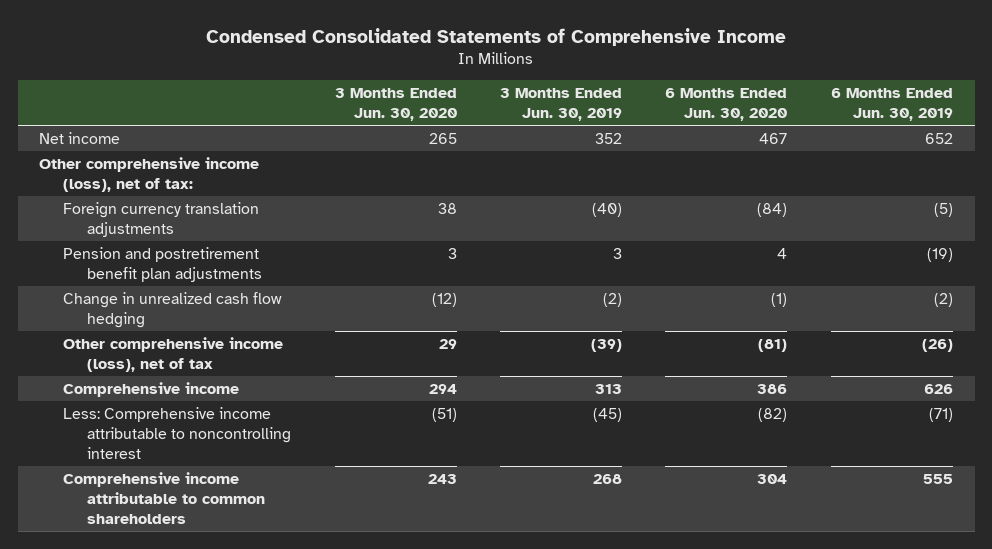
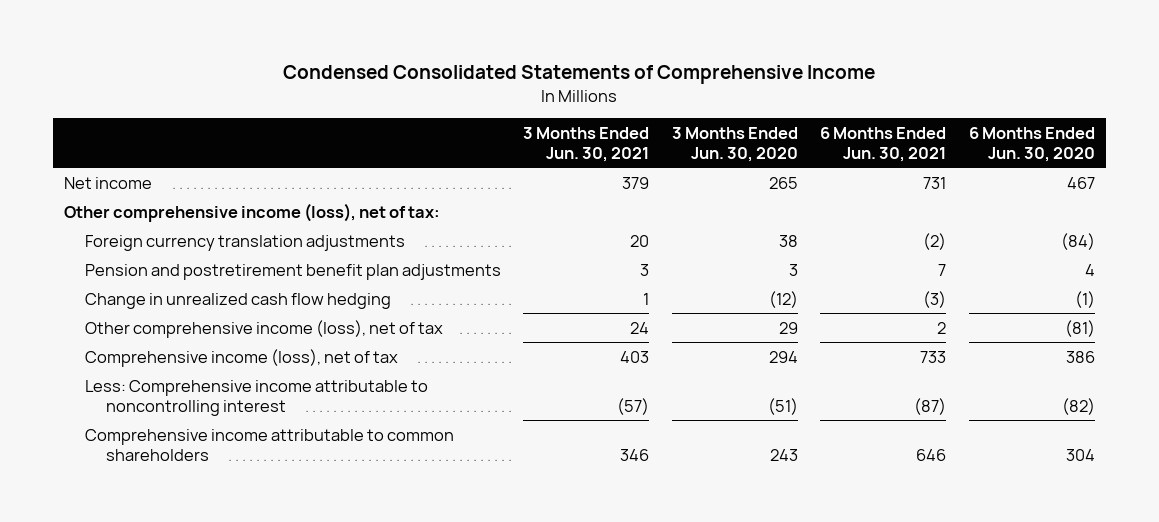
[500,88,623,122] 3 Months Ended Jun. 30, 2019 -> none
[830,88,953,122] 6 Months Ended Jun. 30, 2019 -> none
none -> [523,126,650,162] 3 Months Ended Jun. 30, 2021
none -> [820,126,947,162] 6 Months Ended Jun. 30, 2021
[63,381,240,397] Comprehensive income -> [85,348,399,367] Comprehensive income (loss), net of tax

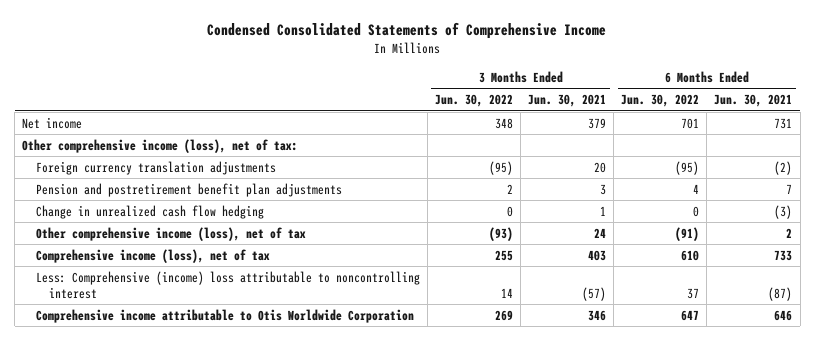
[671,126,798,162] 3 Months Ended Jun. 30, 2020 -> none
[968,126,1095,162] 6 Months Ended Jun. 30, 2020 -> none
none -> [434,94,513,108] Jun. 30, 2022
none -> [621,94,700,108] Jun. 30, 2022
[85,379,429,416] Less: Comprehensive income attributable to noncontrolling interest -> [35,270,420,299] Less: Comprehensive (income) loss attributable to noncontrolling interest
[85,428,455,461] Comprehensive income attributable to common shareholders -> [35,308,414,323] Comprehensive income attributable to Otis Worldwide Corporation

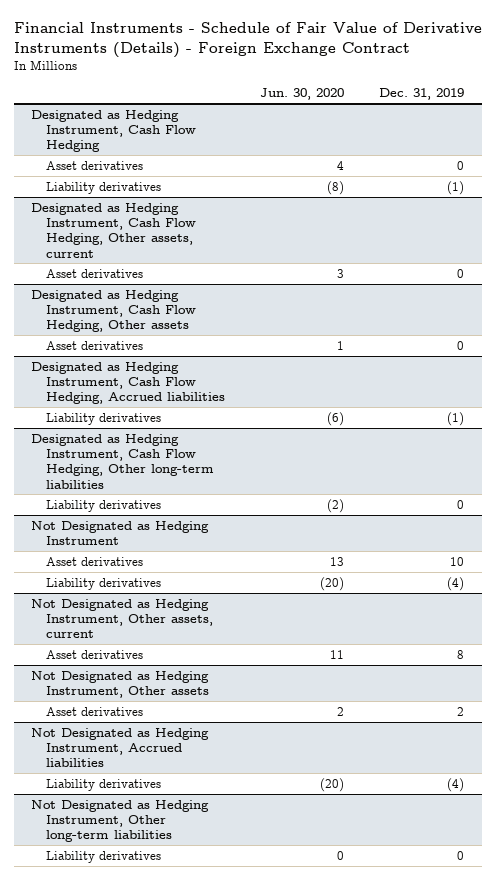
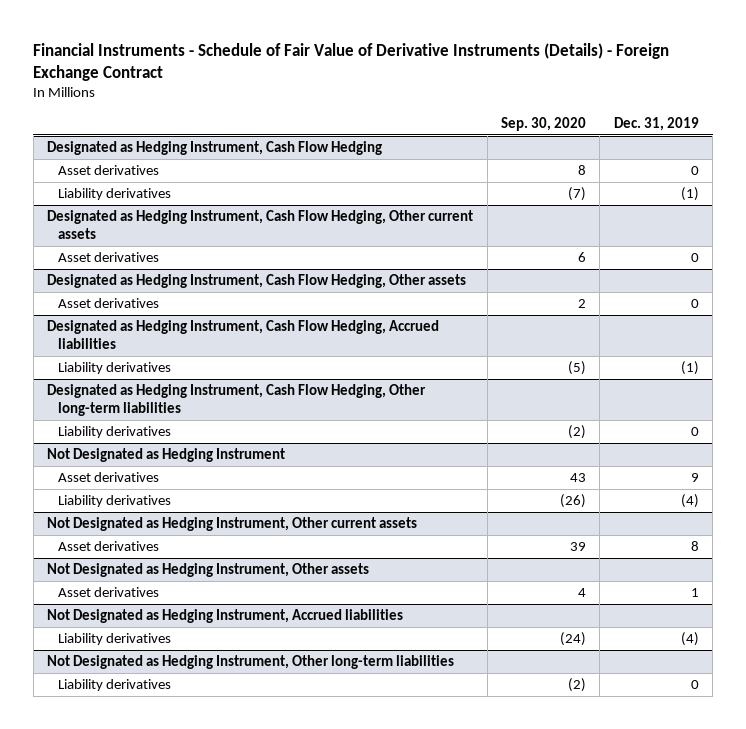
[260,88,345,101] Jun. 30, 2020 -> none
none -> [501,116,587,131] Sep. 30, 2020
[31,202,197,258] Designated as Hedging Instrument, Cash Flow Hedging, Other assets, current -> [47,210,474,239] Designated as Hedging Instrument, Cash Flow Hedging, Other current assets
[450,556,465,566] 10 -> [690,473,699,483] 9
[31,598,214,639] Not Designated as Hedging Instrument, Other assets, current -> [47,517,418,532] Not Designated as Hedging Instrument, Other current assets
[457,706,465,716] 2 -> [690,588,699,598] 1

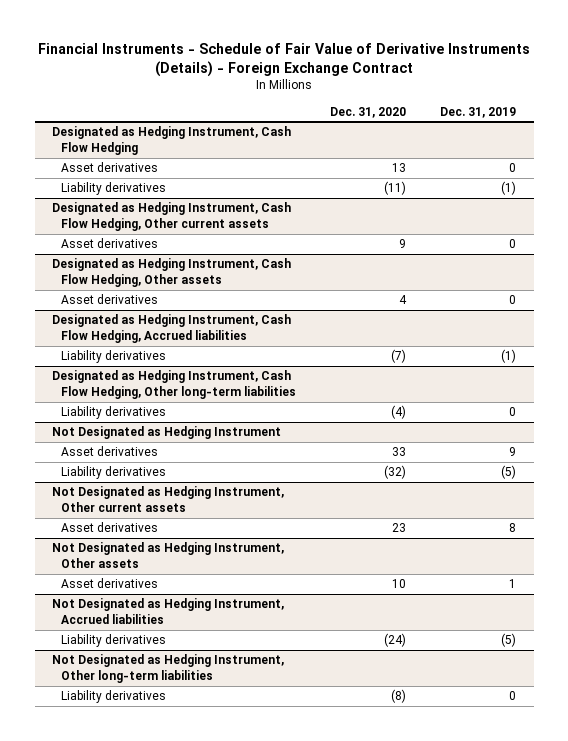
[501,116,587,131] Sep. 30, 2020 -> none
none -> [330,106,407,118] Dec. 31, 2020
[680,494,699,509] (4) -> [501,465,517,480] (5)
[680,632,699,647] (4) -> [501,633,517,648] (5)

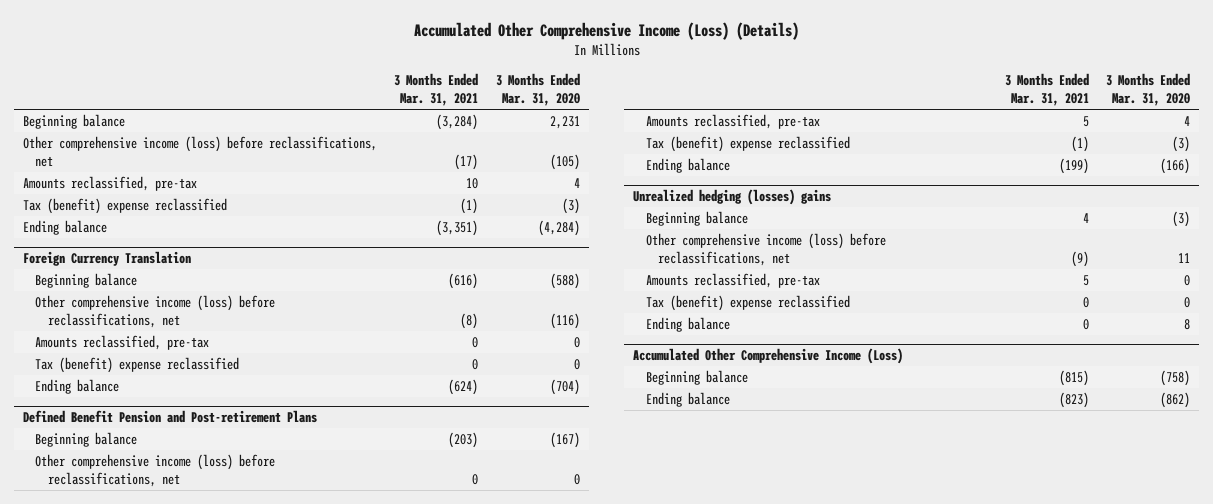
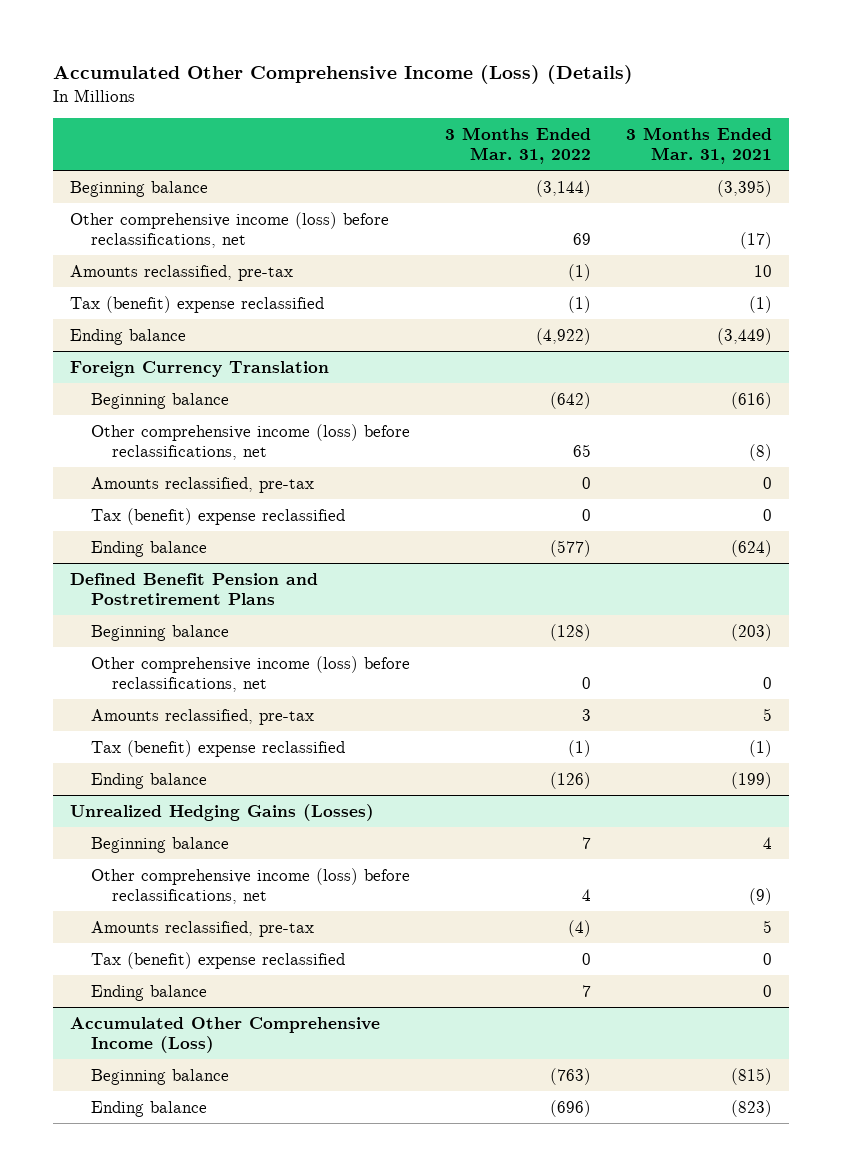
[495,72,580,107] 3 Months Ended Mar. 31, 2020 -> none
none -> [444,127,591,165] 3 Months Ended Mar. 31, 2022
[436,113,479,130] (3,284) -> [716,179,772,197] (3,395)
[436,219,479,236] (3,351) -> [716,327,772,345] (3,449)
[22,409,317,423] Defined Benefit Pension and Post-retirement Plans -> [70,572,319,605] Defined Benefit Pension and Postretirement Plans
[633,188,832,205] Unrealized hedging (losses) gains -> [70,803,375,821] Unrealized Hedging Gains (Losses)

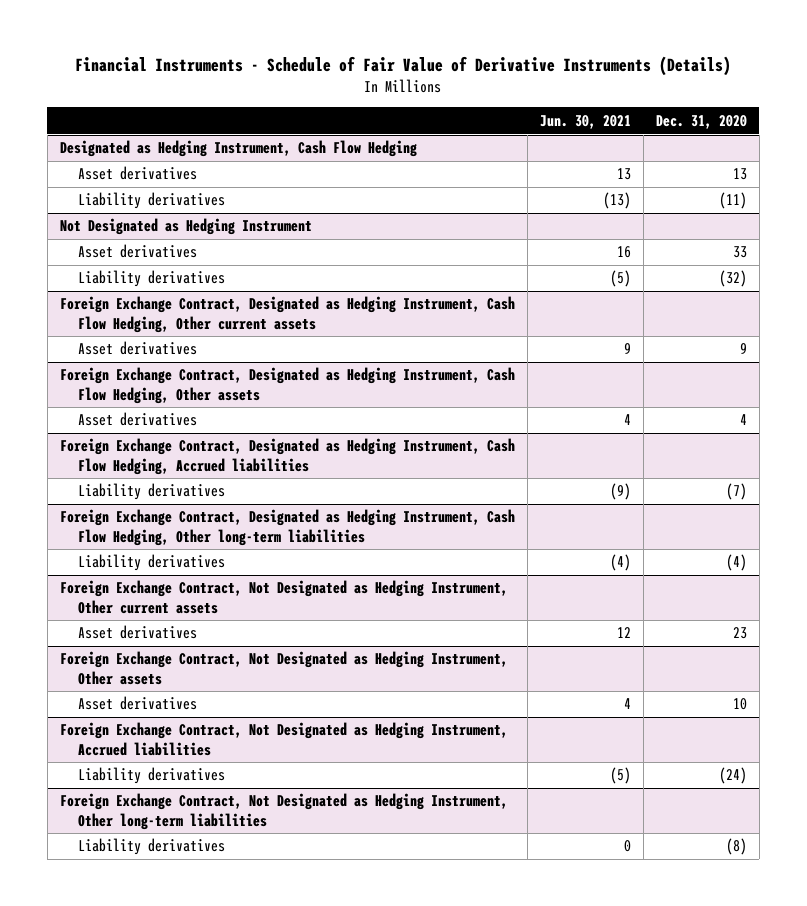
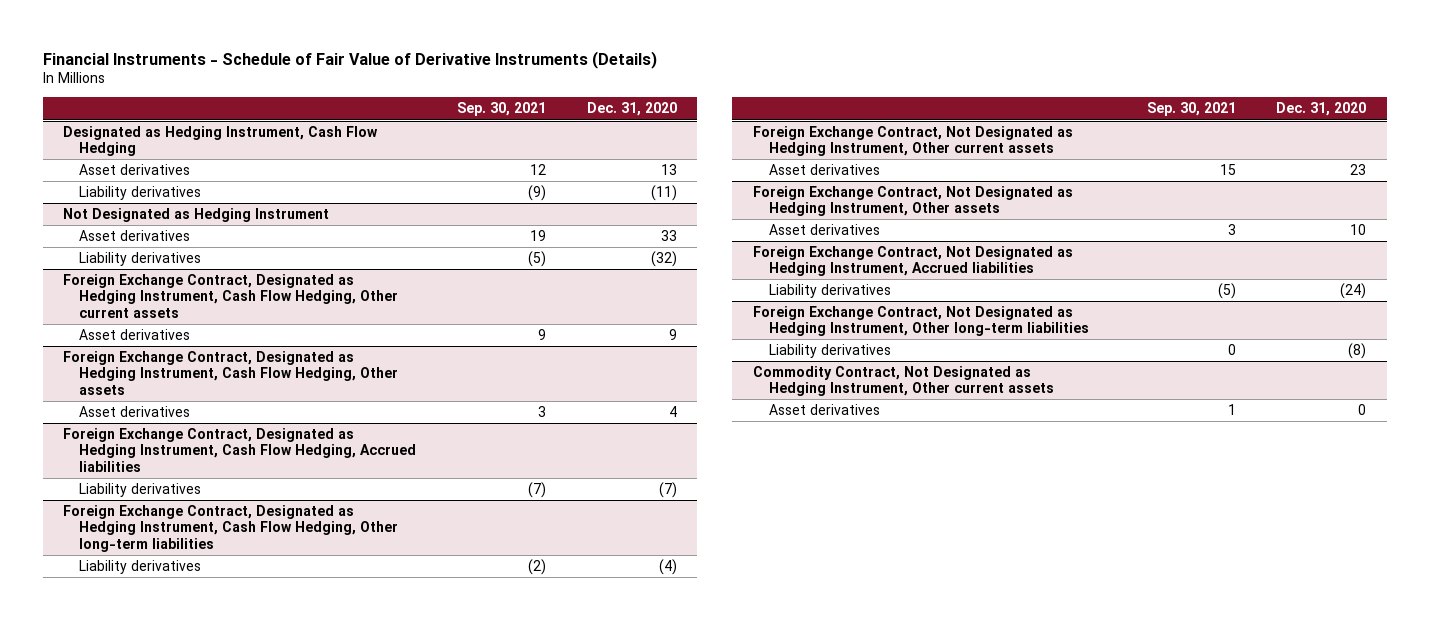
[539,114,631,129] Jun. 30, 2021 -> none
none -> [457,102,547,117] Sep. 30, 2021
none -> [752,366,1054,397] Commodity Contract, Not Designated as Hedging Instrument, Other current assets
none -> [768,404,880,416] Asset derivatives

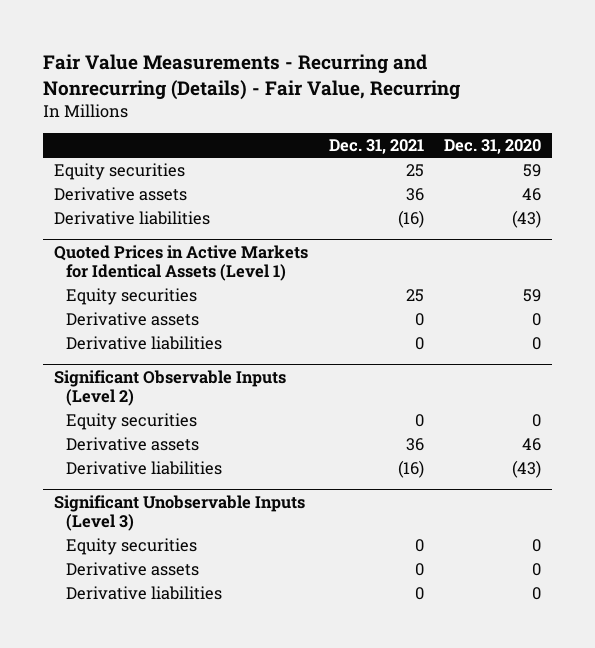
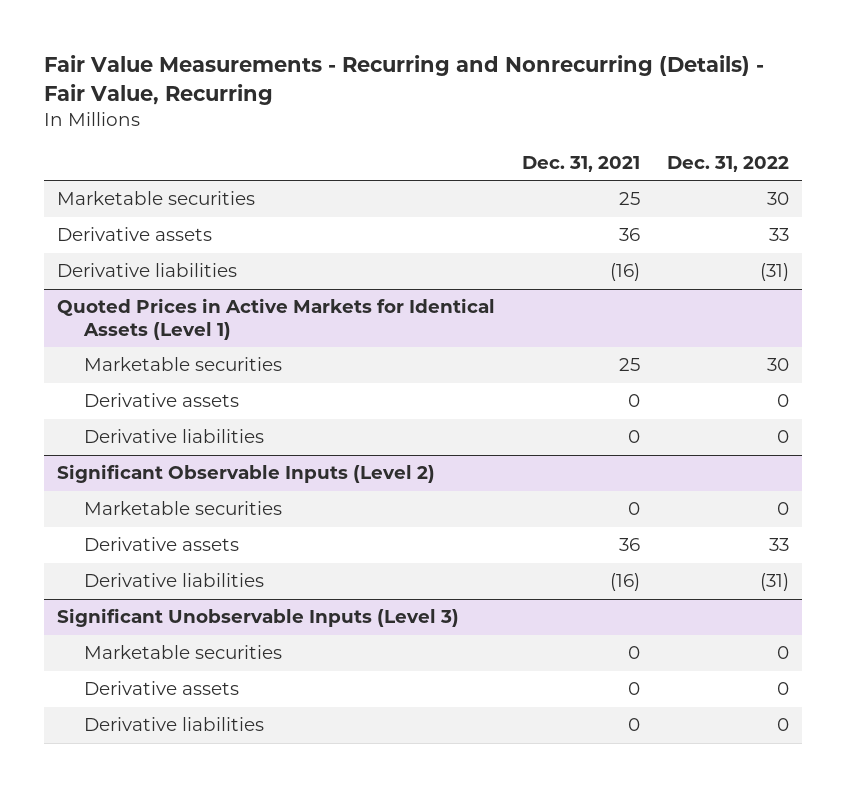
[444,139,542,155] Dec. 31, 2020 -> none
none -> [666,155,789,172] Dec. 31, 2022
[53,162,185,180] Equity securities -> [57,191,256,206] Marketable securities
[65,287,197,305] Equity securities -> [84,357,283,372] Marketable securities
[65,412,197,430] Equity securities -> [84,501,283,516] Marketable securities
[65,537,197,555] Equity securities -> [84,645,283,660] Marketable securities

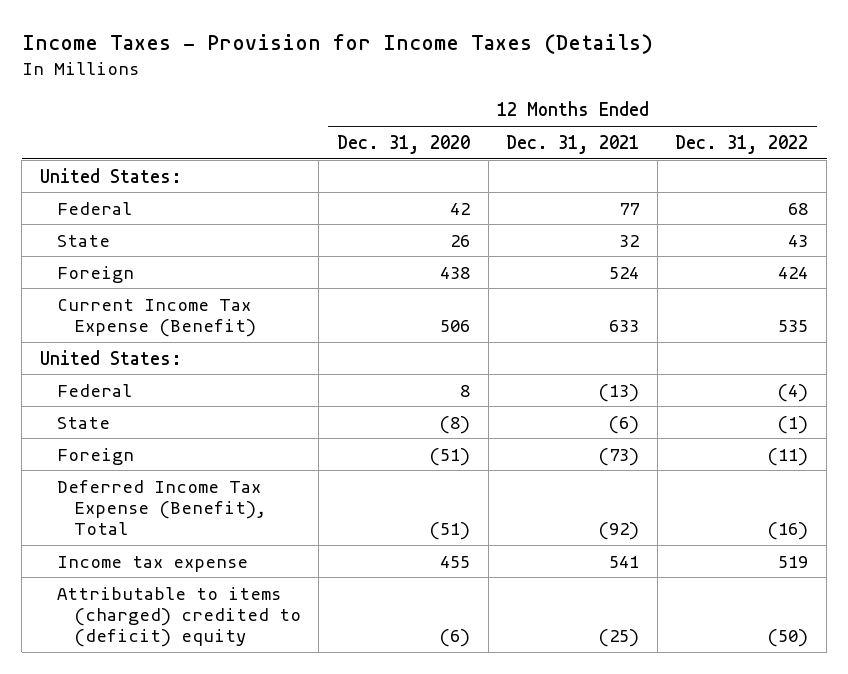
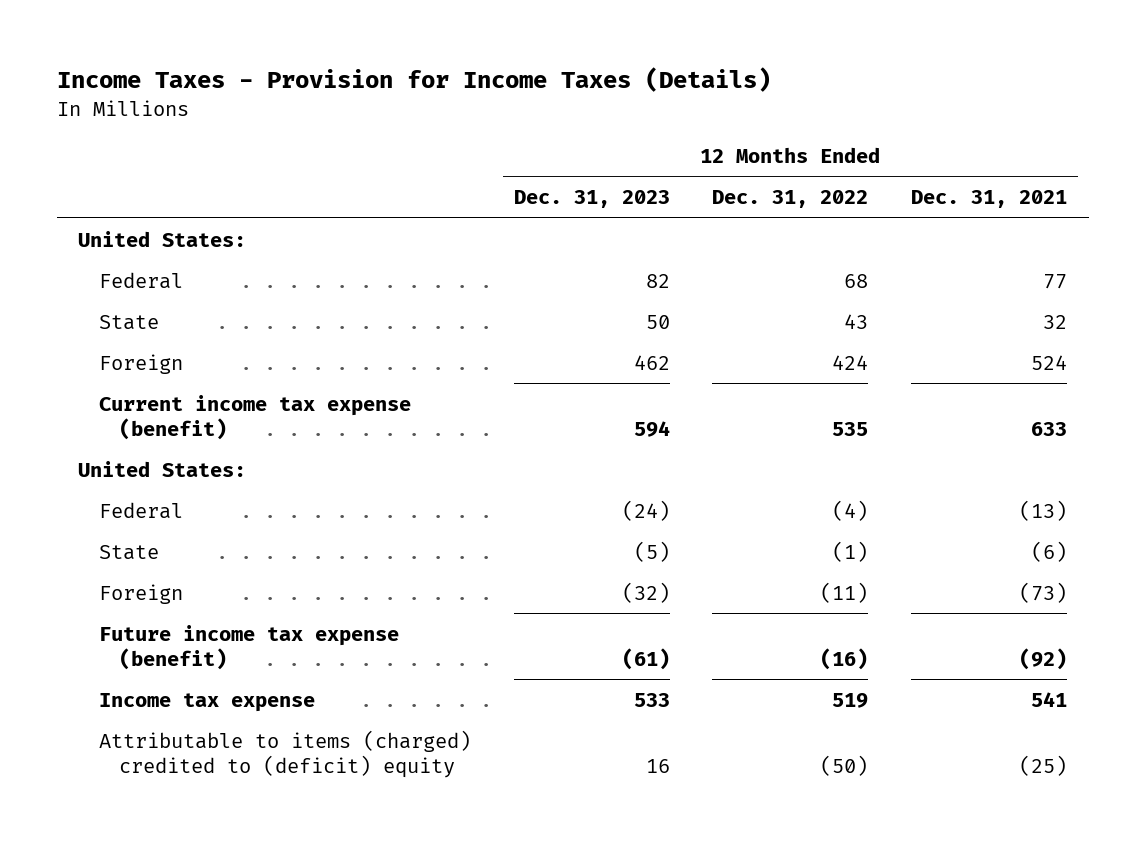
[336,134,470,154] Dec. 31, 2020 -> none
none -> [513,190,670,209] Dec. 31, 2023
[56,298,256,337] Current Income Tax Expense (Benefit) -> [98,394,411,441] Current income tax expense (benefit)
[56,479,266,536] Deferred Income Tax Expense (Benefit), Total -> [98,624,399,671] Future income tax expense (benefit)

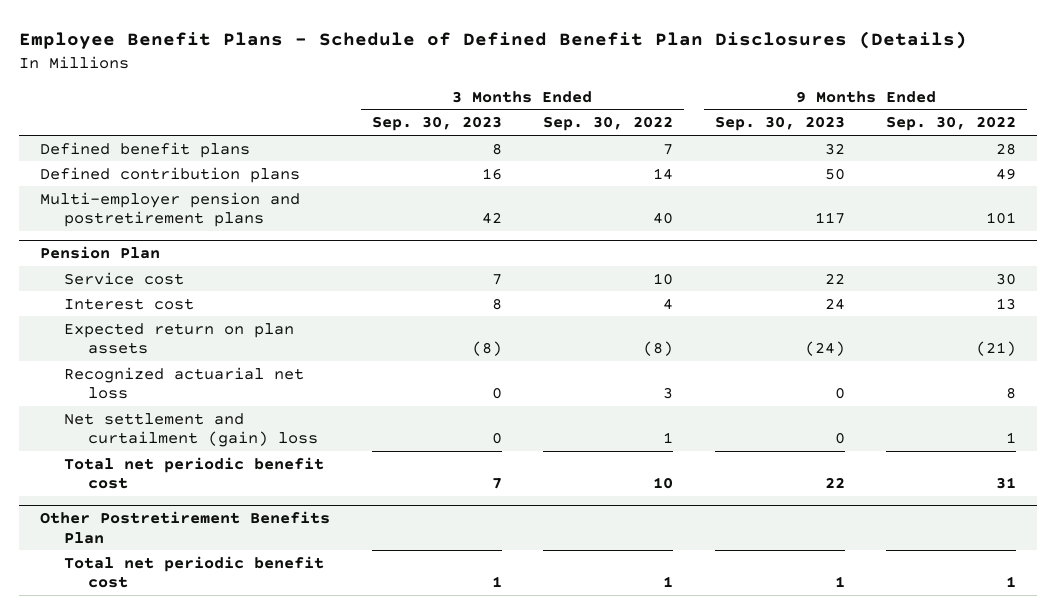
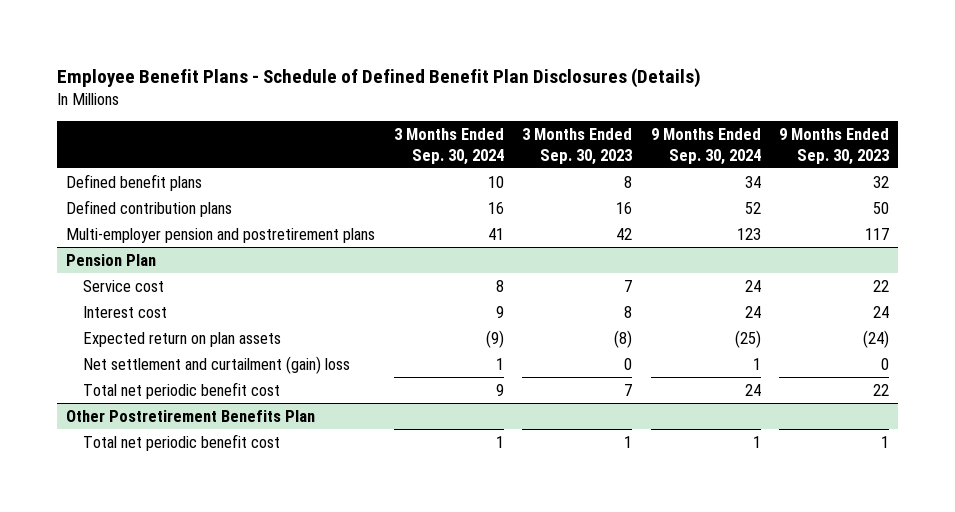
[543,116,674,132] Sep. 30, 2022 -> none
[886,116,1017,132] Sep. 30, 2022 -> none
none -> [393,127,504,165] 3 Months Ended Sep. 30, 2024
none -> [650,127,761,165] 9 Months Ended Sep. 30, 2024
[63,366,304,400] Recognized actuarial net loss -> none

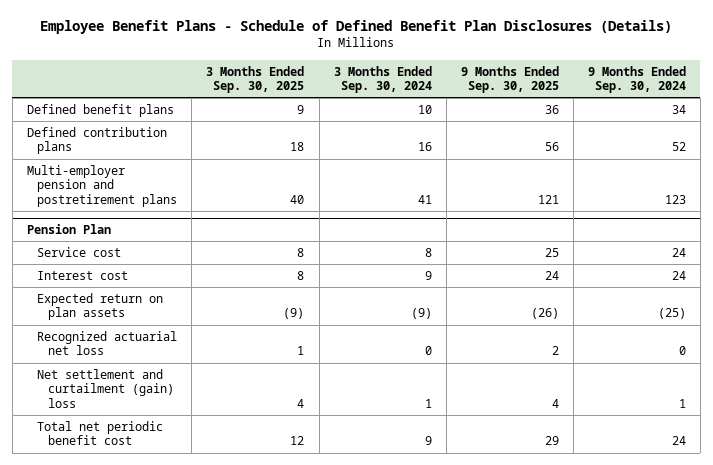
[522,127,633,165] 3 Months Ended Sep. 30, 2023 -> none
[778,127,889,165] 9 Months Ended Sep. 30, 2023 -> none
none -> [206,65,305,93] 3 Months Ended Sep. 30, 2025
none -> [460,65,559,93] 9 Months Ended Sep. 30, 2025
none -> [37,330,178,356] Recognized actuarial net loss
[66,409,316,422] Other Postretirement Benefits Plan -> none
[82,433,280,451] Total net periodic benefit cost -> none

